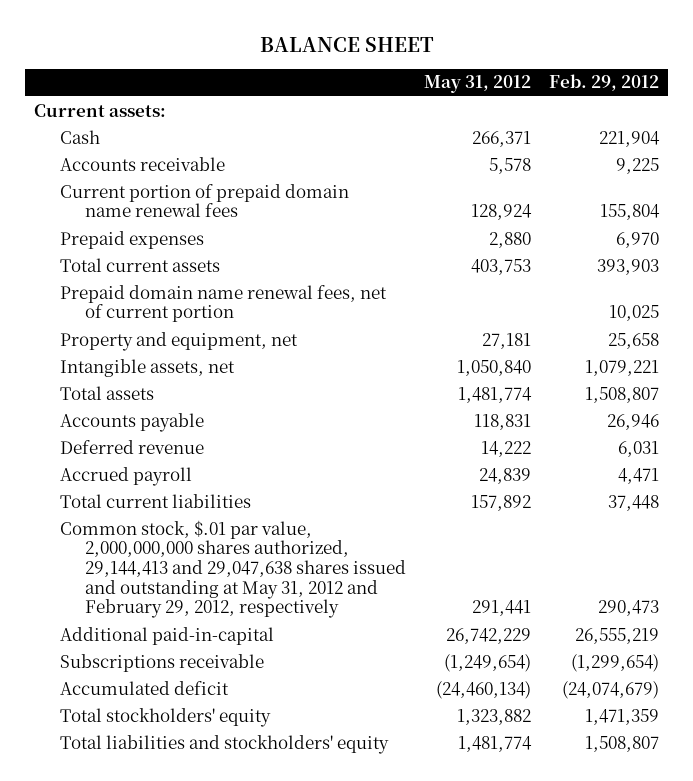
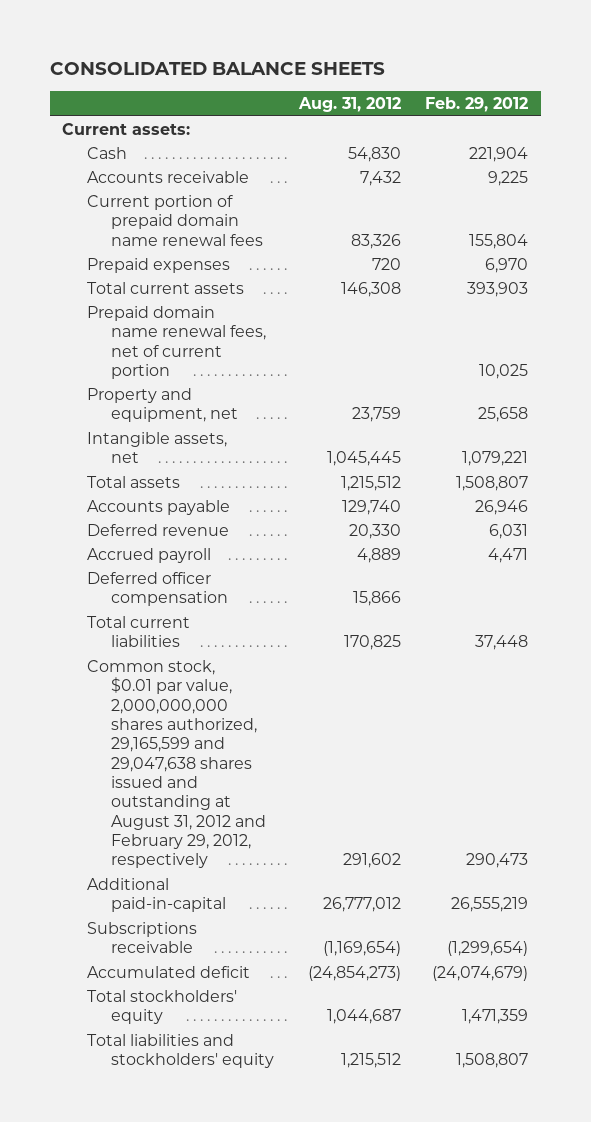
[259,36,434,52] BALANCE SHEET -> [49,62,385,76] CONSOLIDATED BALANCE SHEETS
[424,75,532,94] May 31, 2012 -> none
none -> [297,97,401,113] Aug. 31, 2012
none -> [86,571,229,607] Deferred officer compensation
[59,519,407,619] Common stock, $.01 par value, 2,000,000,000 shares authorized, 29,144,413 and 29,047,638 shares issued and outstanding at May 31, 2012 and February 29, 2012, respectively -> [86,659,267,869] Common stock, $0.01 par value, 2,000,000,000 shares authorized, 29,165,599 and 29,047,638 shares issued and outstanding at August 31, 2012 and February 29, 2012, respectively

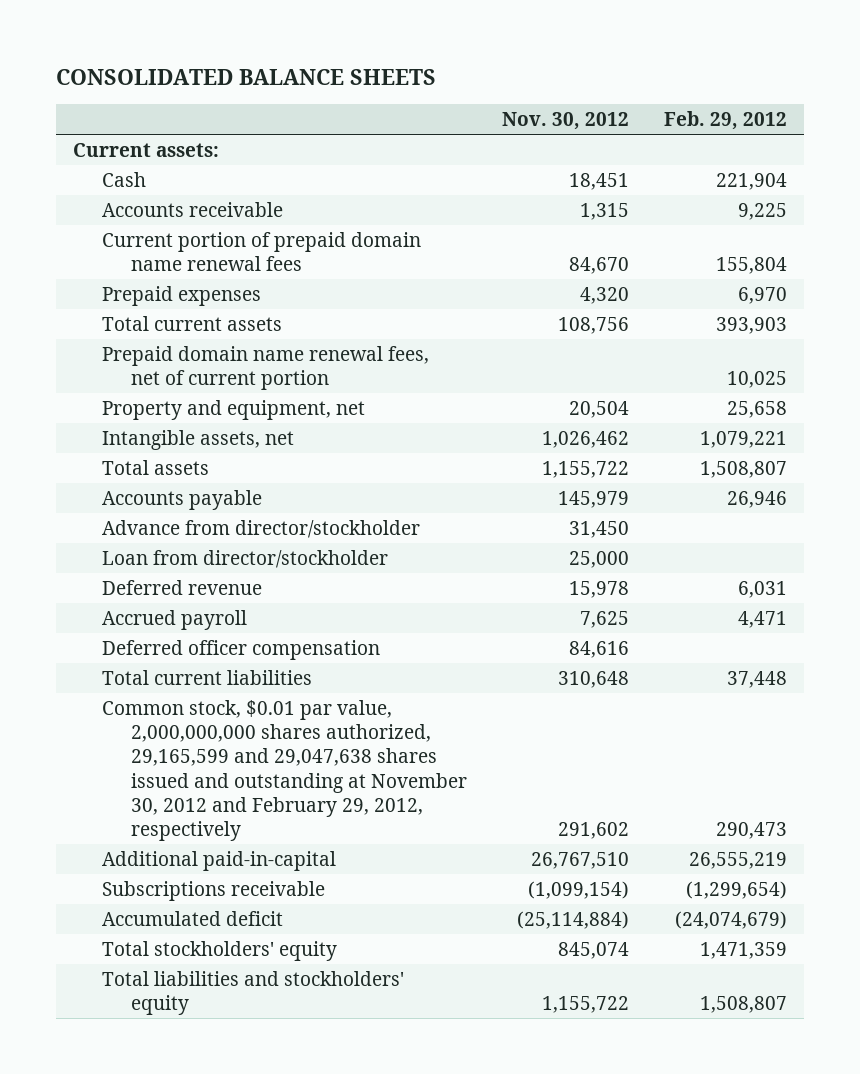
[297,97,401,113] Aug. 31, 2012 -> none
none -> [502,111,630,130] Nov. 30, 2012
none -> [102,519,421,538] Advance from director/stockholder
none -> [102,549,389,568] Loan from director/stockholder
[86,659,267,869] Common stock, $0.01 par value, 2,000,000,000 shares authorized, 29,165,599 and 29,047,638 shares issued and outstanding at August 31, 2012 and February 29, 2012, respectively -> [102,699,468,842] Common stock, $0.01 par value, 2,000,000,000 shares authorized, 29,165,599 and 29,047,638 shares issued and outstanding at November 30, 2012 and February 29, 2012, respectively

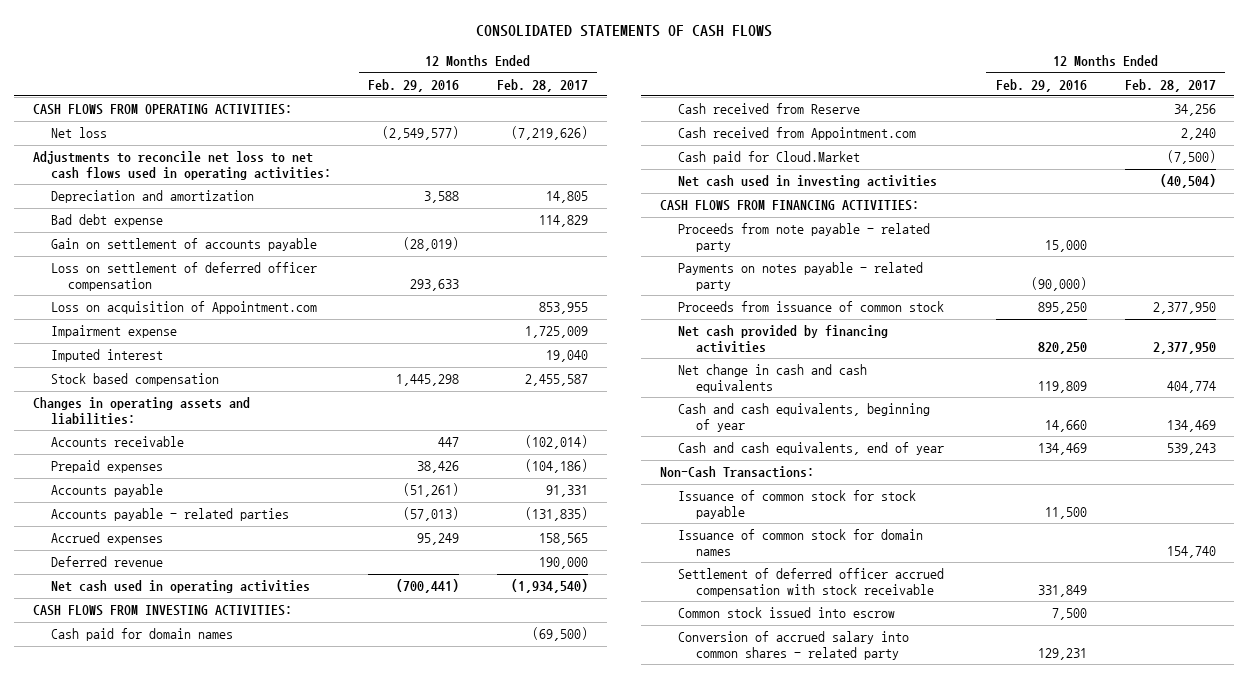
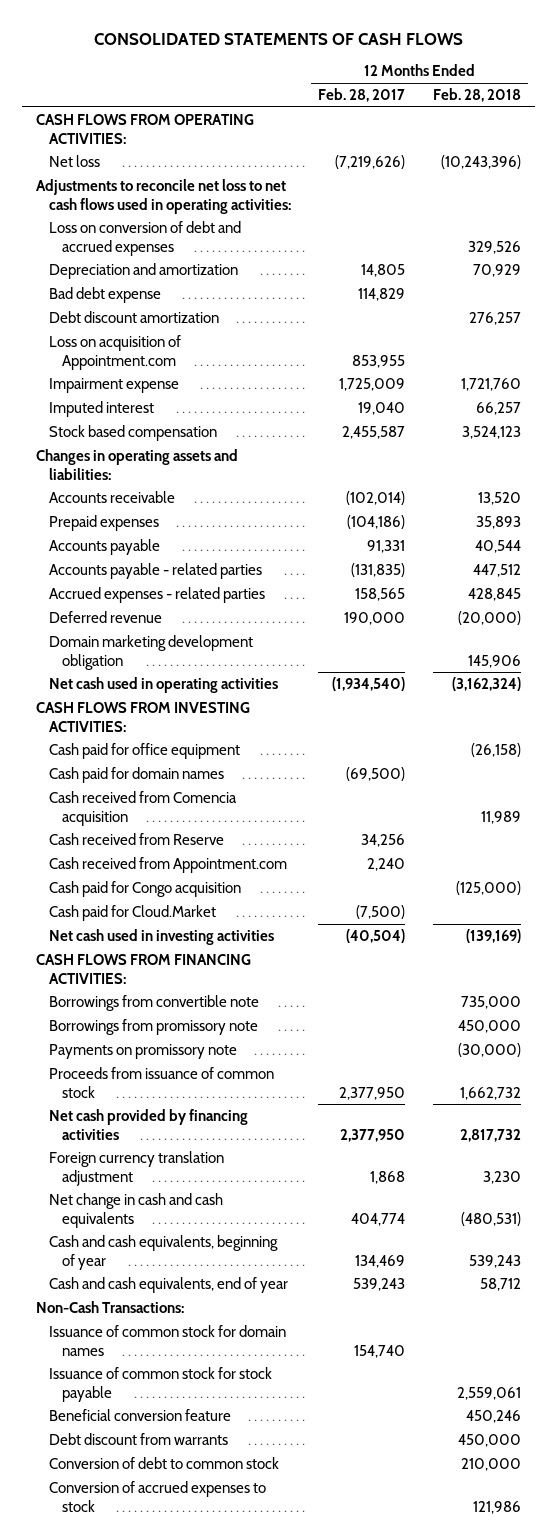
[368,78,460,92] Feb. 29, 2016 -> none
none -> [433,88,522,103] Feb. 28, 2018
none -> [48,221,241,256] Loss on conversion of debt and accrued expenses
[50,238,317,252] Gain on settlement of accounts payable -> none
[50,262,317,292] Loss on settlement of deferred officer compensation -> none
none -> [48,311,219,324] Debt discount amortization
[50,532,163,546] Accrued expenses -> [48,587,265,604] Accrued expenses - related parties
none -> [48,635,253,670] Domain marketing development obligation
none -> [48,743,240,760] Cash paid for office equipment
none -> [48,791,237,826] Cash received from Comencia acquisition
none -> [48,881,241,898] Cash paid for Congo acquisition
[678,223,931,253] Proceeds from note payable - related party -> none
[678,262,924,292] Payments on notes payable - related party -> none
none -> [48,995,259,1012] Borrowings from convertible note
none -> [48,1019,258,1036] Borrowings from promissory note
none -> [48,1044,237,1060] Payments on promissory note
none -> [48,1151,224,1186] Foreign currency translation adjustment
[678,568,945,598] Settlement of deferred officer accrued compensation with stock receivable -> none
[678,607,896,619] Common stock issued into escrow -> none
[678,631,910,661] Conversion of accrued salary into common shares - related party -> none
[678,490,917,520] Issuance of common stock for stock payable -> [48,1367,272,1402] Issuance of common stock for stock payable
none -> [48,1409,231,1422] Beneficial conversion feature
none -> [48,1433,228,1446] Debt discount from warrants
none -> [48,1457,279,1470] Conversion of debt to common stock
none -> [48,1481,266,1512] Conversion of accrued expenses to stock

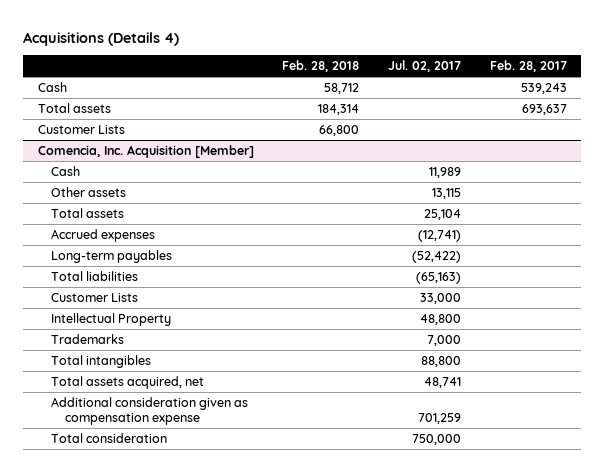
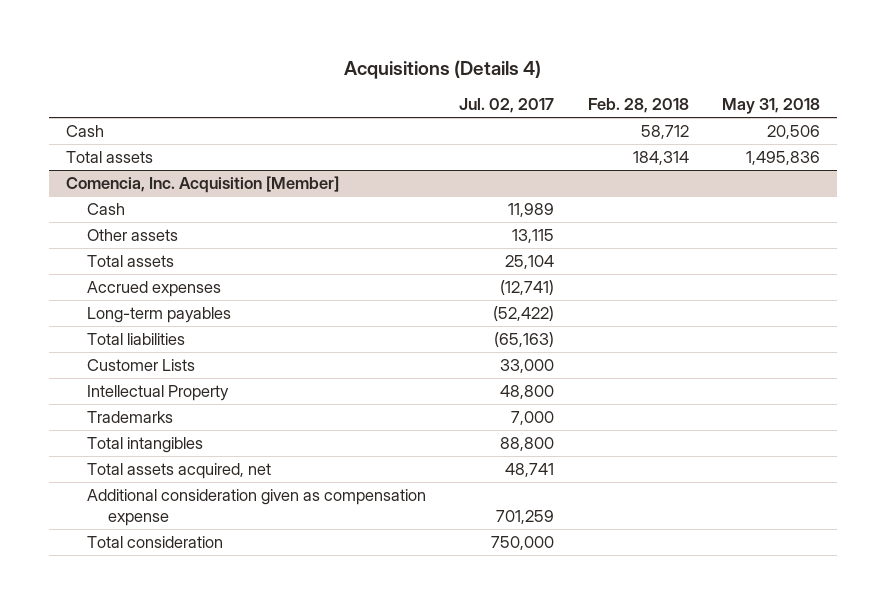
[489,60,567,73] Feb. 28, 2017 -> none
none -> [722,98,821,115] May 31, 2018
[37,125,125,135] Customer Lists -> none

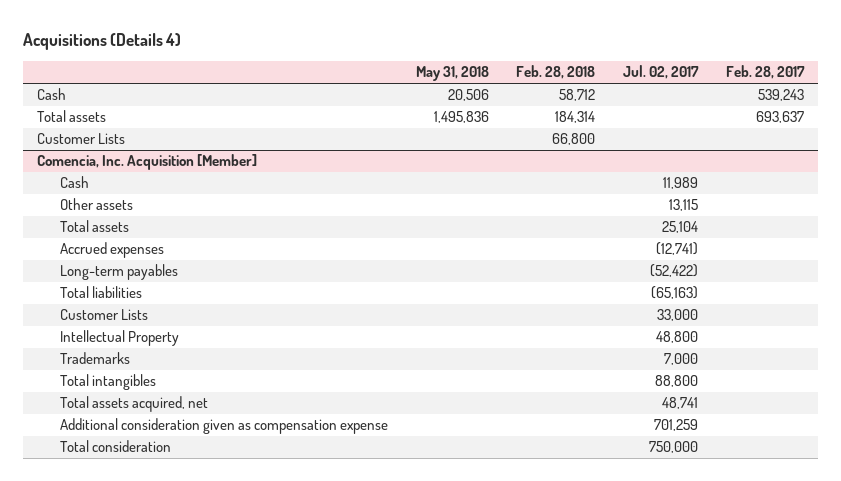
none -> [725,65,805,80] Feb. 28, 2017
none -> [36,133,125,145] Customer Lists

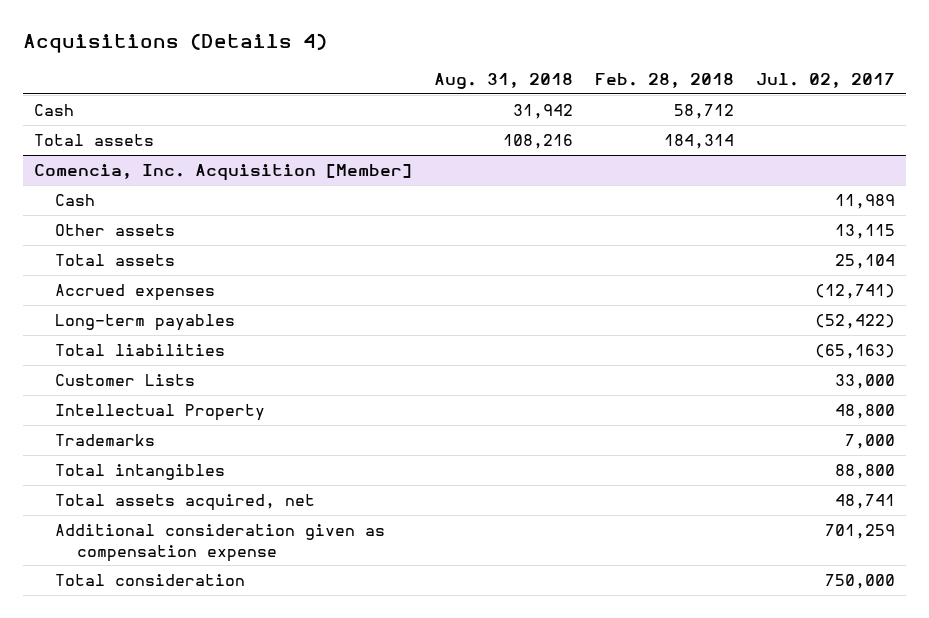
[415,66,489,82] May 31, 2018 -> none
[725,65,805,80] Feb. 28, 2017 -> none
none -> [434,73,574,90] Aug. 31, 2018
[36,133,125,145] Customer Lists -> none

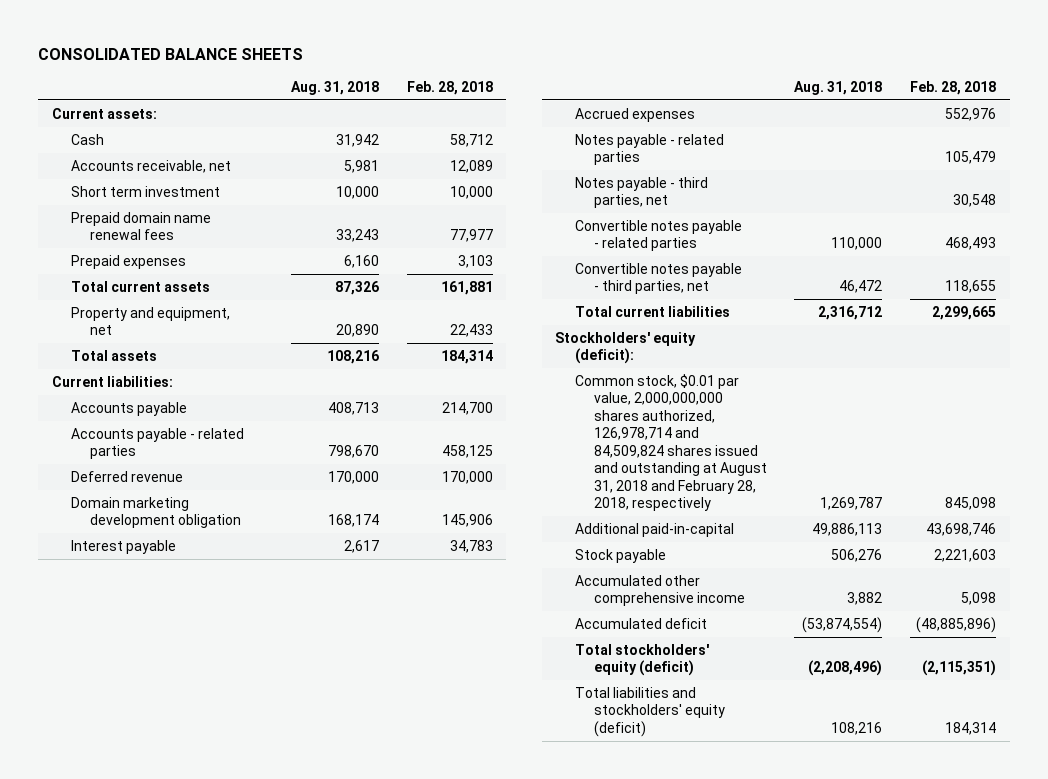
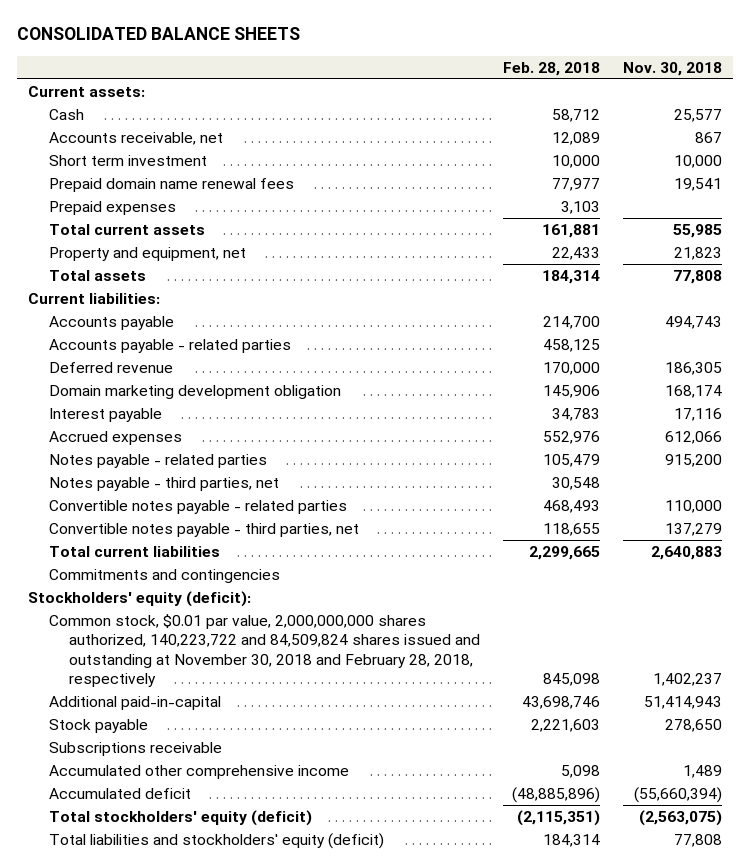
[291,81,380,96] Aug. 31, 2018 -> none
none -> [622,61,722,76] Nov. 30, 2018
none -> [48,569,280,584] Commitments and contingencies
[574,373,767,512] Common stock, $0.01 par value, 2,000,000,000 shares authorized, 126,978,714 and 84,509,824 shares issued and outstanding at August 31, 2018 and February 28, 2018, respectively -> [48,614,481,688] Common stock, $0.01 par value, 2,000,000,000 shares authorized, 140,223,722 and 84,509,824 shares issued and outstanding at November 30, 2018 and February 28, 2018, respectively
none -> [48,742,222,757] Subscriptions receivable

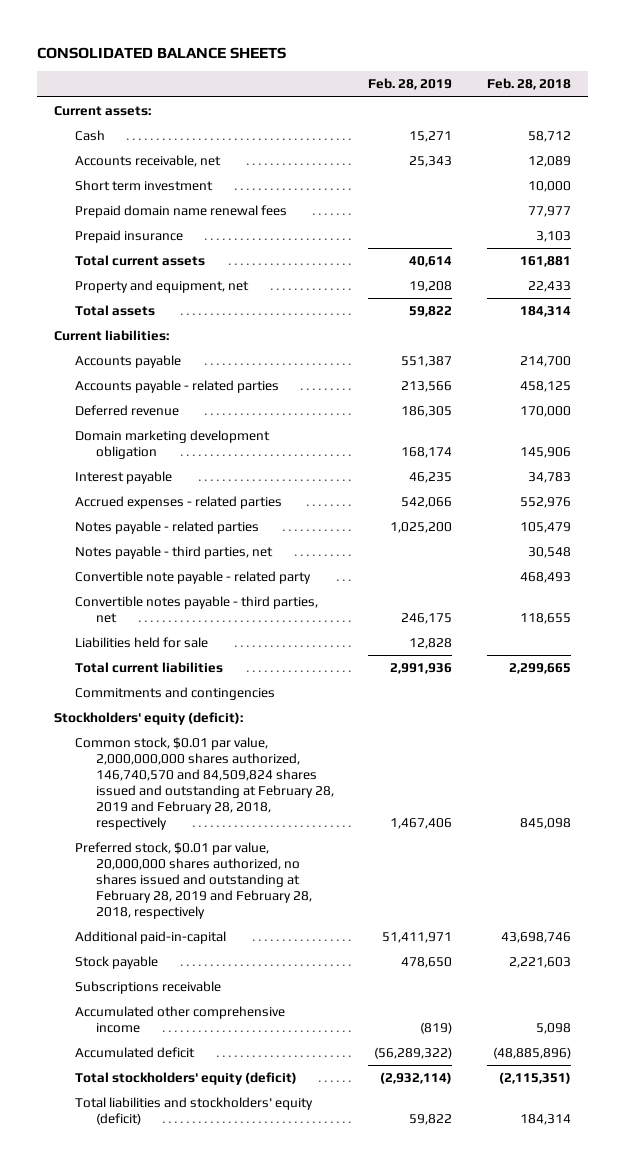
[622,61,722,76] Nov. 30, 2018 -> none
none -> [368,78,453,91] Feb. 28, 2019
[48,201,176,216] Prepaid expenses -> [75,229,184,243] Prepaid insurance
[48,431,182,446] Accrued expenses -> [75,495,283,509] Accrued expenses - related parties
[48,500,347,515] Convertible notes payable - related parties -> [75,570,312,584] Convertible note payable - related party
none -> [75,636,209,648] Liabilities held for sale
[48,614,481,688] Common stock, $0.01 par value, 2,000,000,000 shares authorized, 140,223,722 and 84,509,824 shares issued and outstanding at November 30, 2018 and February 28, 2018, respectively -> [75,736,335,830] Common stock, $0.01 par value, 2,000,000,000 shares authorized, 146,740,570 and 84,509,824 shares issued and outstanding at February 28, 2019 and February 28, 2018, respectively
none -> [75,841,313,919] Preferred stock, $0.01 par value, 20,000,000 shares authorized, no shares issued and outstanding at February 28, 2019 and February 28, 2018, respectively

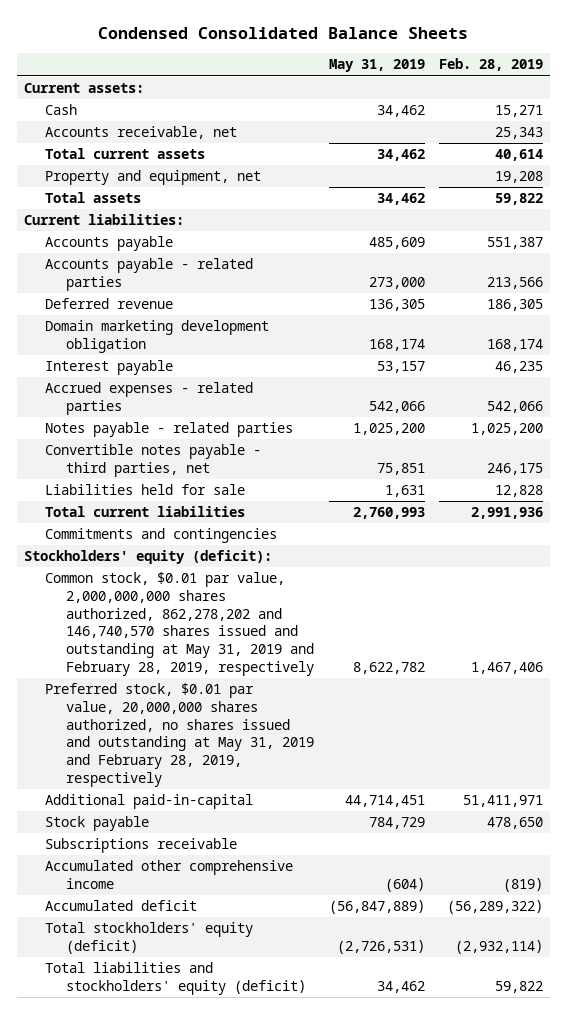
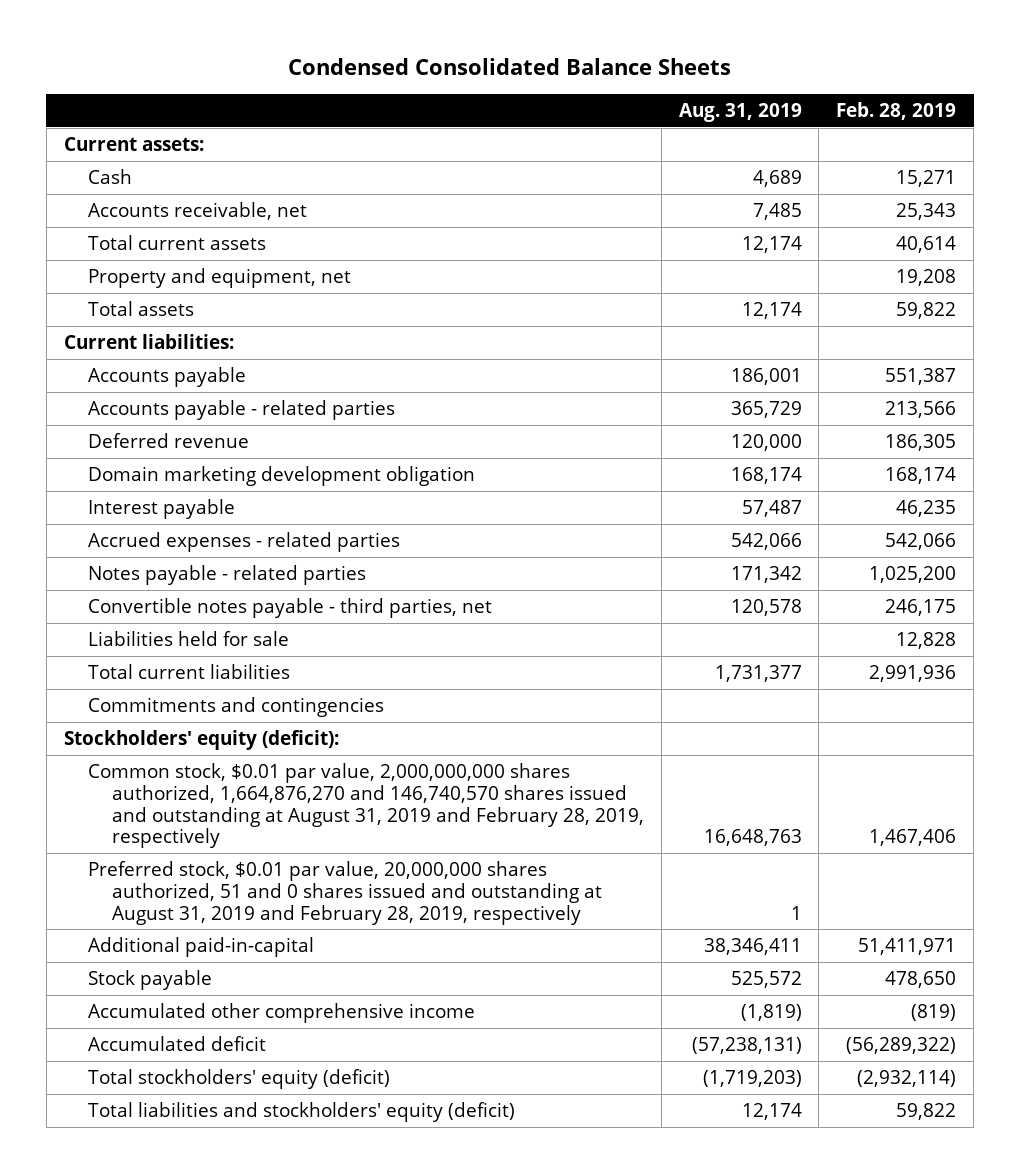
[328,59,425,73] May 31, 2019 -> none
none -> [678,102,802,122] Aug. 31, 2019
[45,572,315,676] Common stock, $0.01 par value, 2,000,000,000 shares authorized, 862,278,202 and 146,740,570 shares issued and outstanding at May 31, 2019 and February 28, 2019, respectively -> [87,762,644,849] Common stock, $0.01 par value, 2,000,000,000 shares authorized, 1,664,876,270 and 146,740,570 shares issued and outstanding at August 31, 2019 and February 28, 2019, respectively
[45,683,315,787] Preferred stock, $0.01 par value, 20,000,000 shares authorized, no shares issued and outstanding at May 31, 2019 and February 28, 2019, respectively -> [87,860,602,925] Preferred stock, $0.01 par value, 20,000,000 shares authorized, 51 and 0 shares issued and outstanding at August 31, 2019 and February 28, 2019, respectively
[45,838,238,854] Subscriptions receivable -> none

